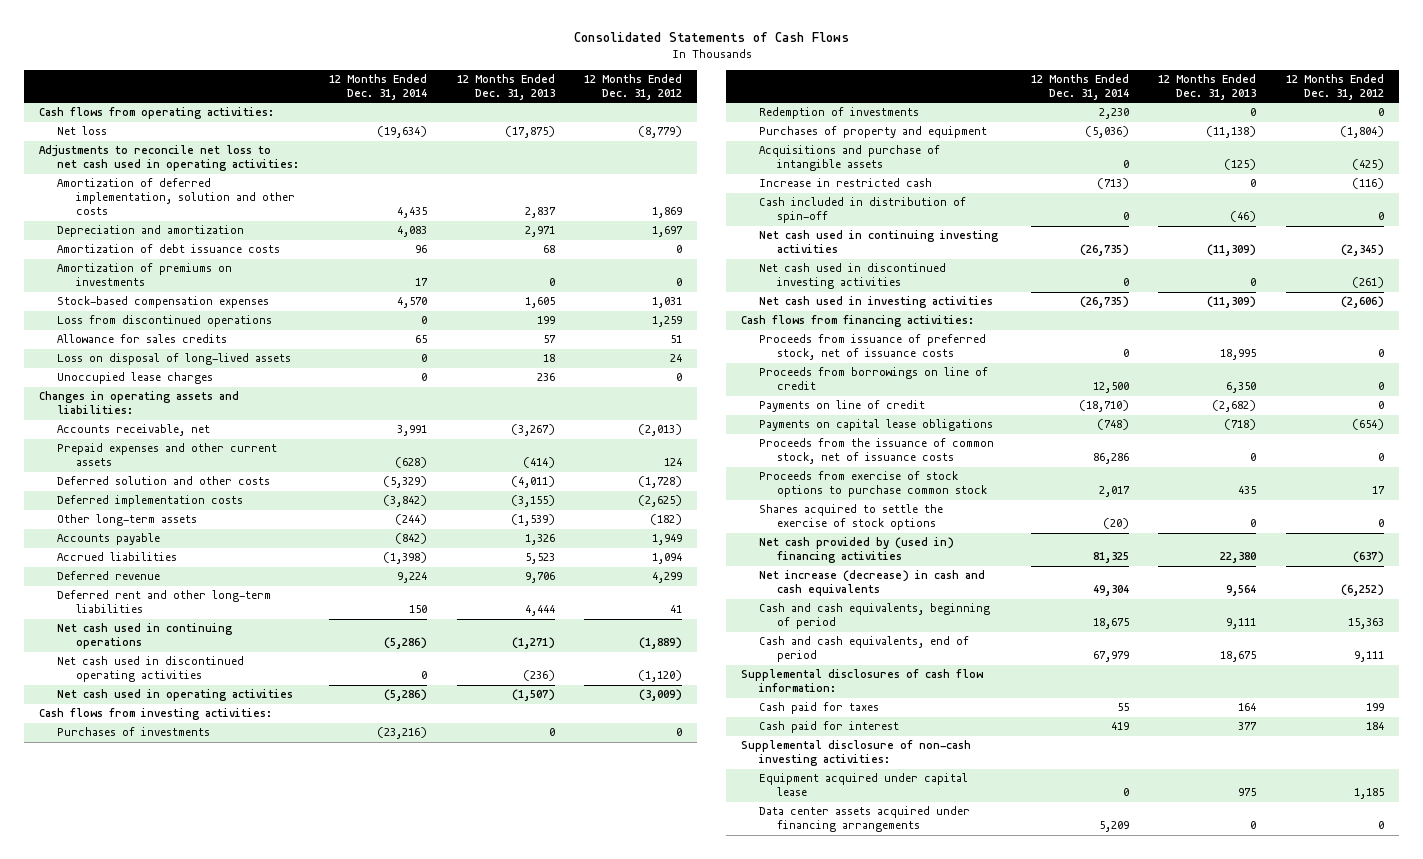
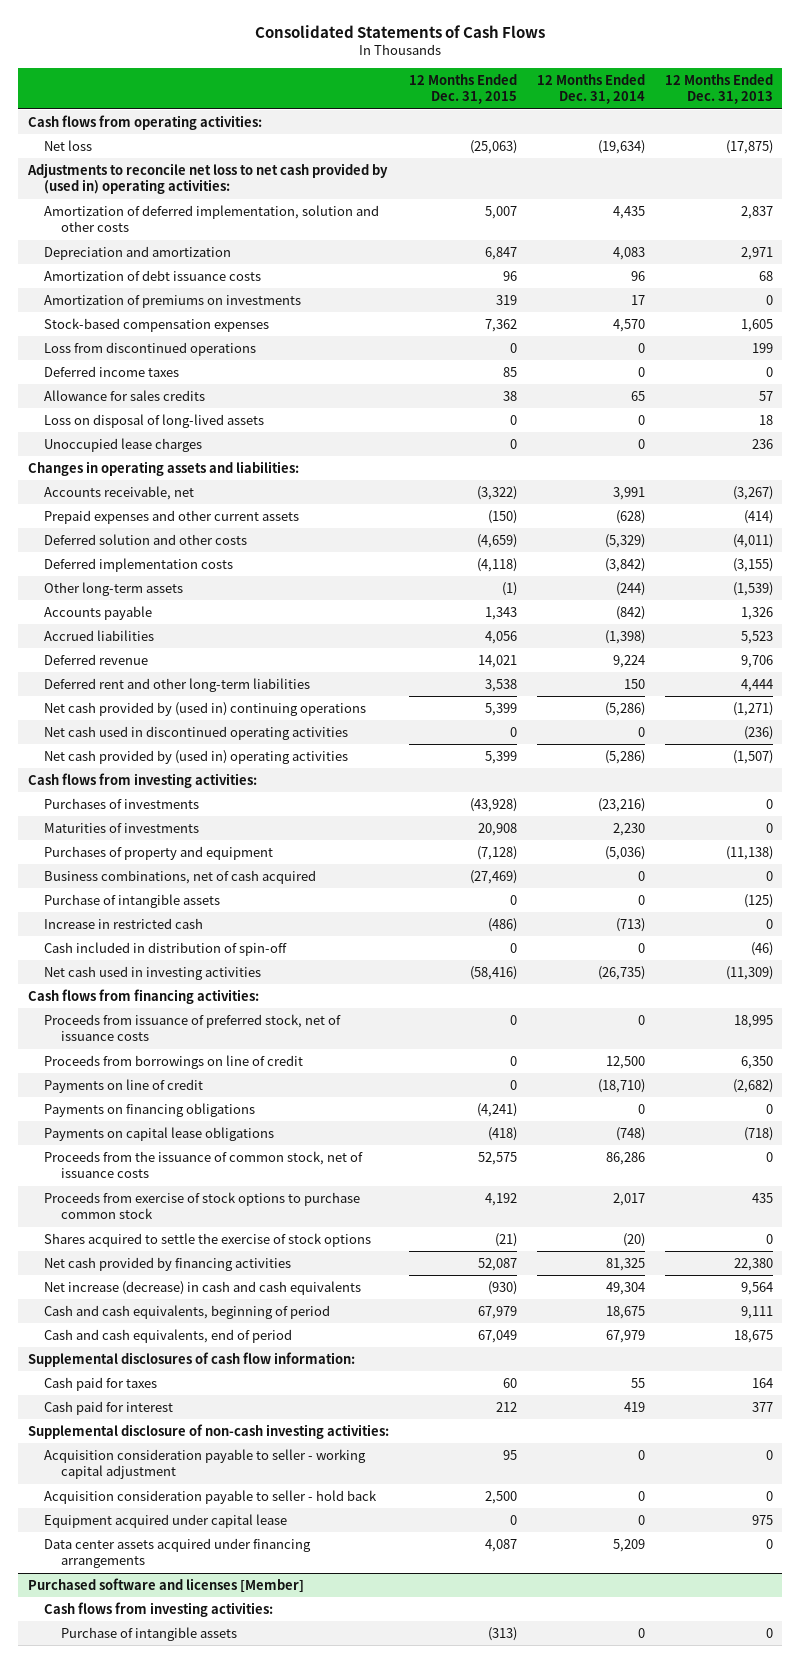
[584,74,683,101] 12 Months Ended Dec. 31, 2012 -> none
none -> [408,73,517,105] 12 Months Ended Dec. 31, 2015
[39,145,300,172] Adjustments to reconcile net loss to net cash used in operating activities: -> [26,162,388,195] Adjustments to reconcile net loss to net cash provided by (used in) operating activities:
none -> [44,365,180,377] Deferred income taxes
[57,623,233,650] Net cash used in continuing operations -> [44,701,367,716] Net cash provided by (used in) continuing operations
[57,689,294,702] Net cash used in operating activities -> [44,749,349,764] Net cash provided by (used in) operating activities
[758,107,919,120] Redemption of investments -> [44,822,200,833] Maturities of investments
none -> [44,869,317,884] Business combinations, net of cash acquired
[758,145,940,172] Acquisitions and purchase of intangible assets -> [44,893,221,908] Purchase of intangible assets
[758,230,998,254] Net cash used in continuing investing activities -> none
[758,263,946,290] Net cash used in discontinued investing activities -> none
none -> [44,1102,256,1117] Payments on financing obligations
[758,537,954,564] Net cash provided by (used in) financing activities -> [44,1256,292,1271] Net cash provided by financing activities
none -> [44,1448,367,1480] Acquisition consideration payable to seller - working capital adjustment
none -> [44,1489,378,1504] Acquisition consideration payable to seller - hold back
none -> [27,1577,304,1593] Purchased software and licenses [Member]
none -> [44,1601,274,1617] Cash flows from investing activities:
none -> [60,1626,237,1641] Purchase of intangible assets

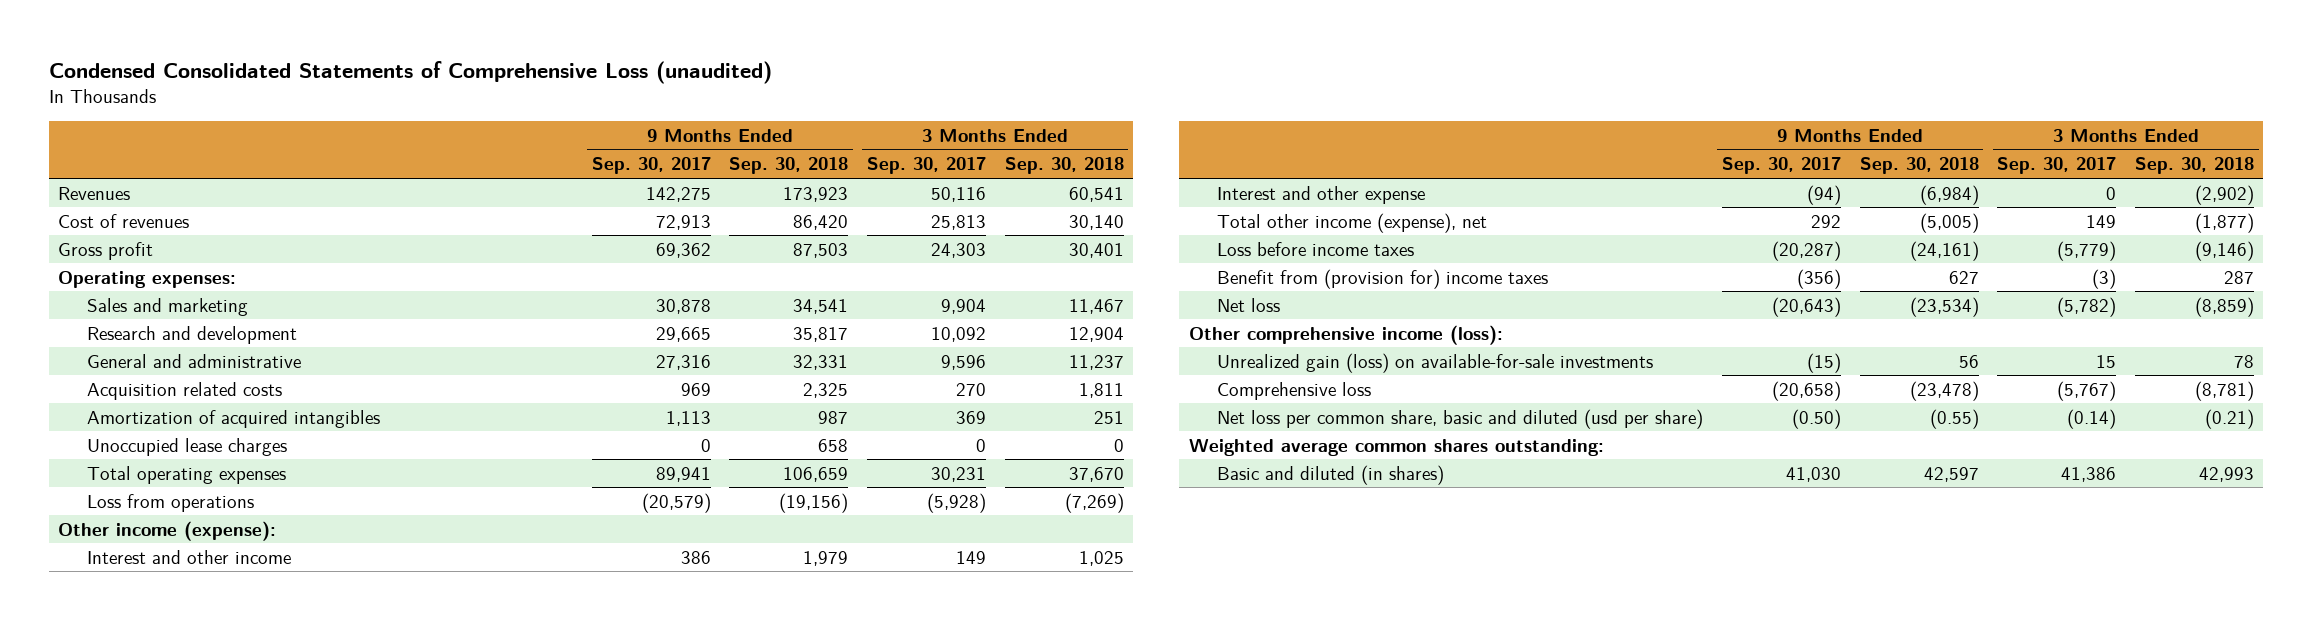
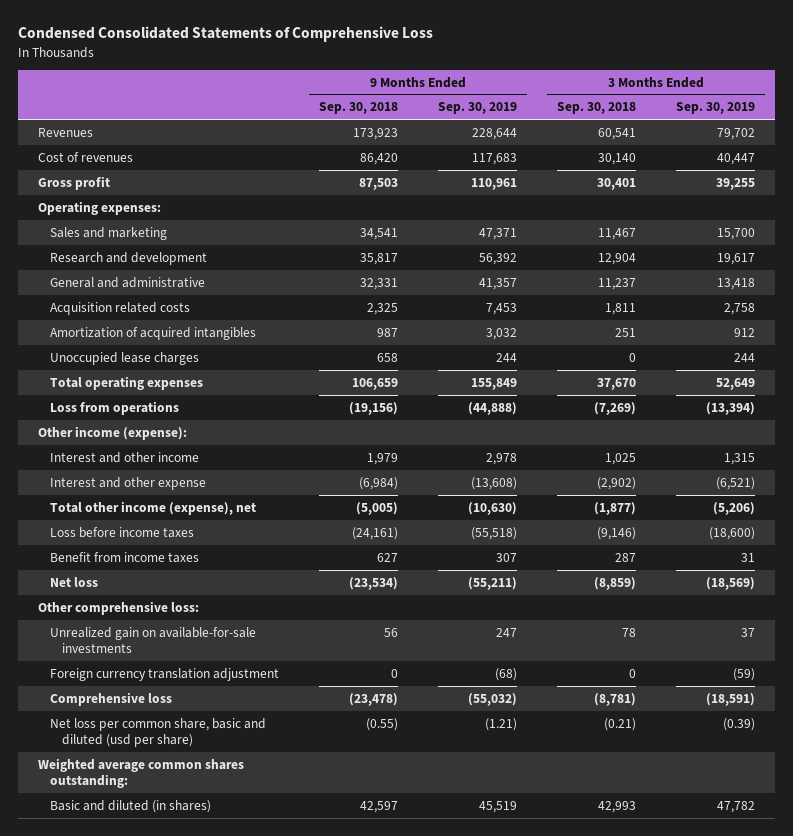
[49,60,773,84] Condensed Consolidated Statements of Comprehensive Loss (unaudited) -> [17,26,433,43] Condensed Consolidated Statements of Comprehensive Loss
[591,157,711,175] Sep. 30, 2017 -> none
[867,157,987,175] Sep. 30, 2017 -> none
none -> [438,102,518,115] Sep. 30, 2019
none -> [676,102,756,115] Sep. 30, 2019
[1217,268,1549,289] Benefit from (provision for) income taxes -> [49,551,199,563] Benefit from income taxes
[1188,324,1503,345] Other comprehensive income (loss): -> [37,600,199,615] Other comprehensive loss:
[1217,352,1654,373] Unrealized gain (loss) on available-for-sale investments -> [49,626,256,654] Unrealized gain on available-for-sale investments
none -> [49,667,279,681] Foreign currency translation adjustment

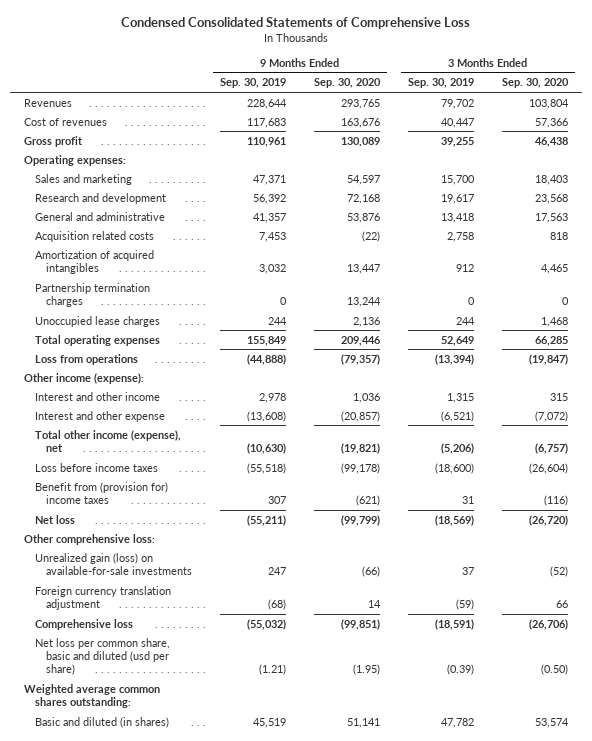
[318,102,398,115] Sep. 30, 2018 -> none
[557,102,637,115] Sep. 30, 2018 -> none
none -> [314,78,382,89] Sep. 30, 2020
none -> [502,78,570,89] Sep. 30, 2020
none -> [34,282,150,307] Partnership termination charges
[49,551,199,563] Benefit from income taxes -> [34,481,168,504] Benefit from (provision for) income taxes
[49,626,256,654] Unrealized gain on available-for-sale investments -> [34,552,192,575] Unrealized gain (loss) on available-for-sale investments

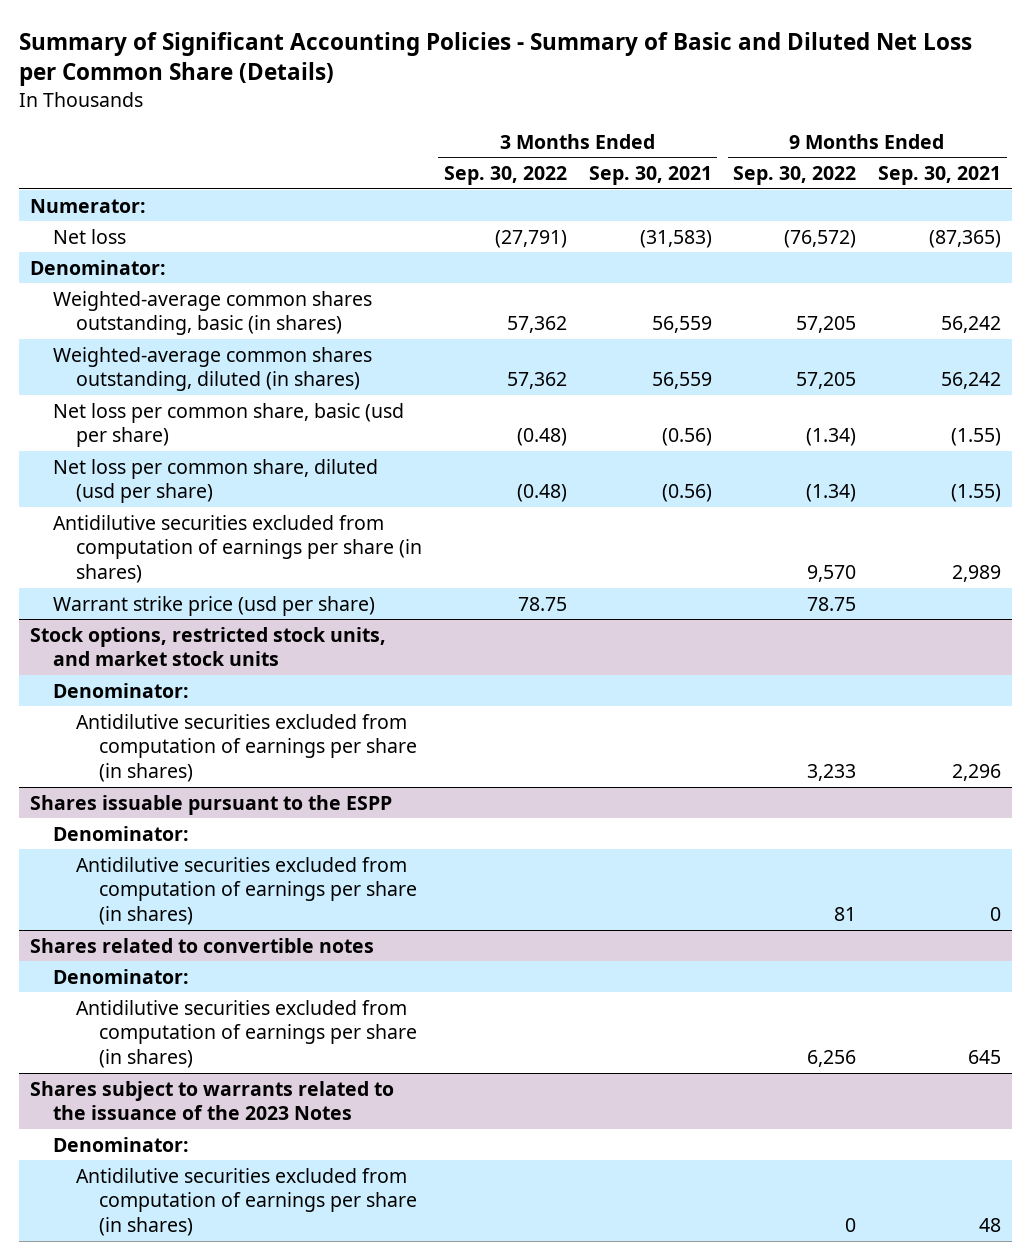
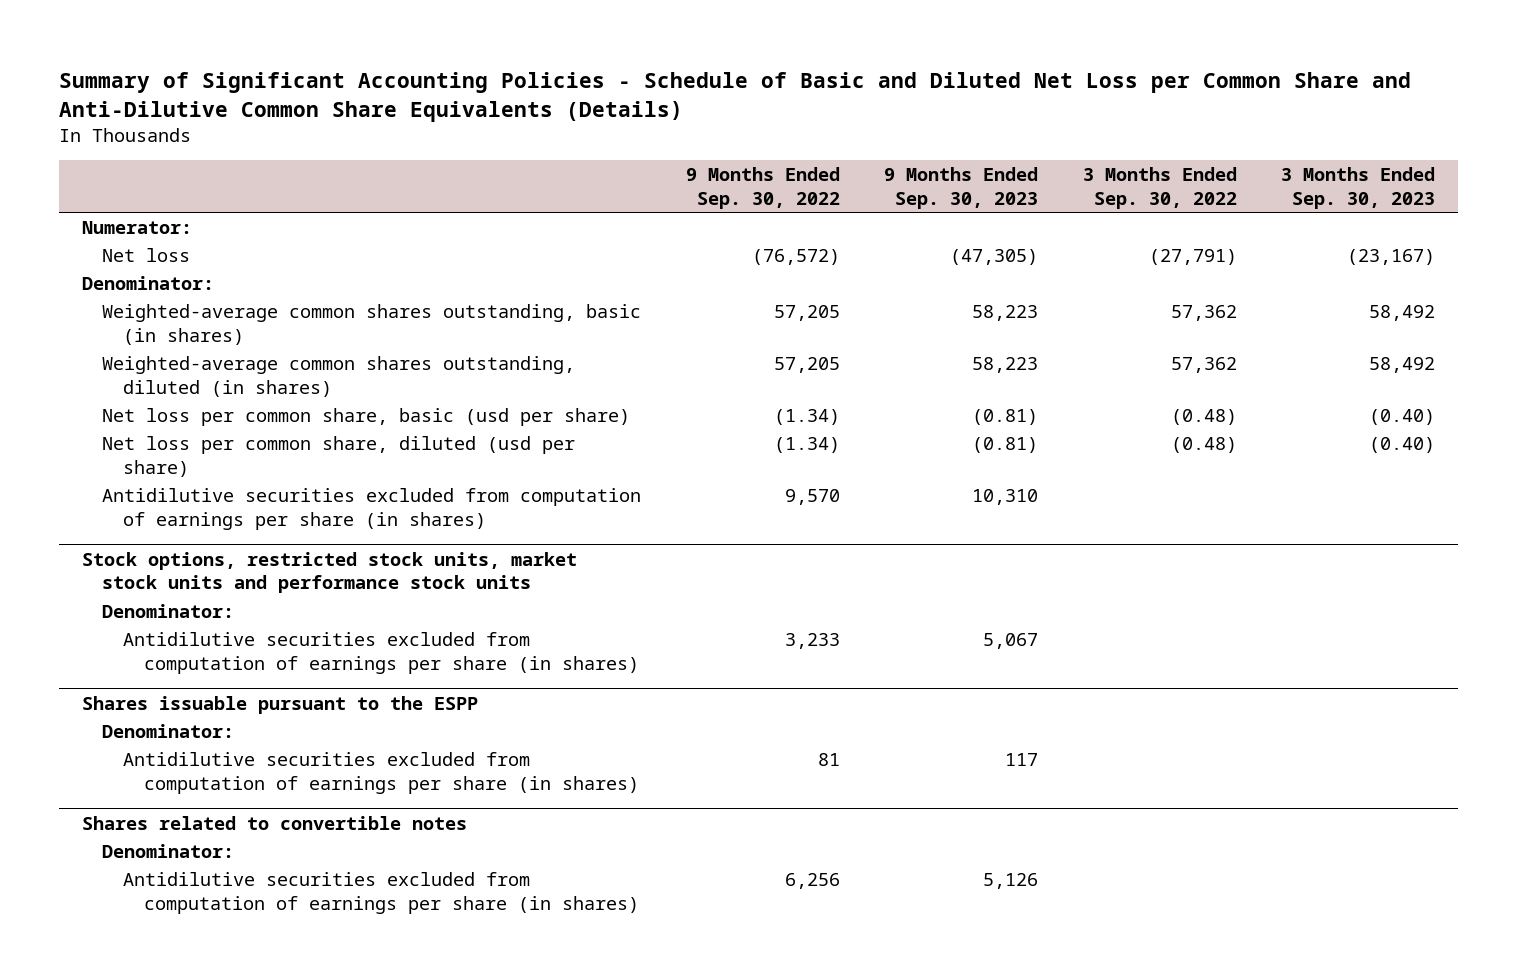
[19,31,973,87] Summary of Significant Accounting Policies - Summary of Basic and Diluted Net Loss per Common Share (Details) -> [59,72,1412,122] Summary of Significant Accounting Policies - Schedule of Basic and Diluted Net Loss per Common Share and Anti-Dilutive Common Share Equivalents (Details)
[588,166,712,186] Sep. 30, 2021 -> none
[878,166,1002,186] Sep. 30, 2021 -> none
none -> [884,167,1039,209] 9 Months Ended Sep. 30, 2023
none -> [1281,167,1436,209] 3 Months Ended Sep. 30, 2023
[53,595,376,616] Warrant strike price (usd per share) -> none
[30,626,387,667] Stock options, restricted stock units, and market stock units -> [81,551,577,594] Stock options, restricted stock units, market stock units and performance stock units
[30,1080,395,1121] Shares subject to warrants related to the issuance of the 2023 Notes -> none
[53,1136,190,1152] Denominator: -> none
[75,1167,417,1237] Antidilutive securities excluded from computation of earnings per share (in shares) -> none

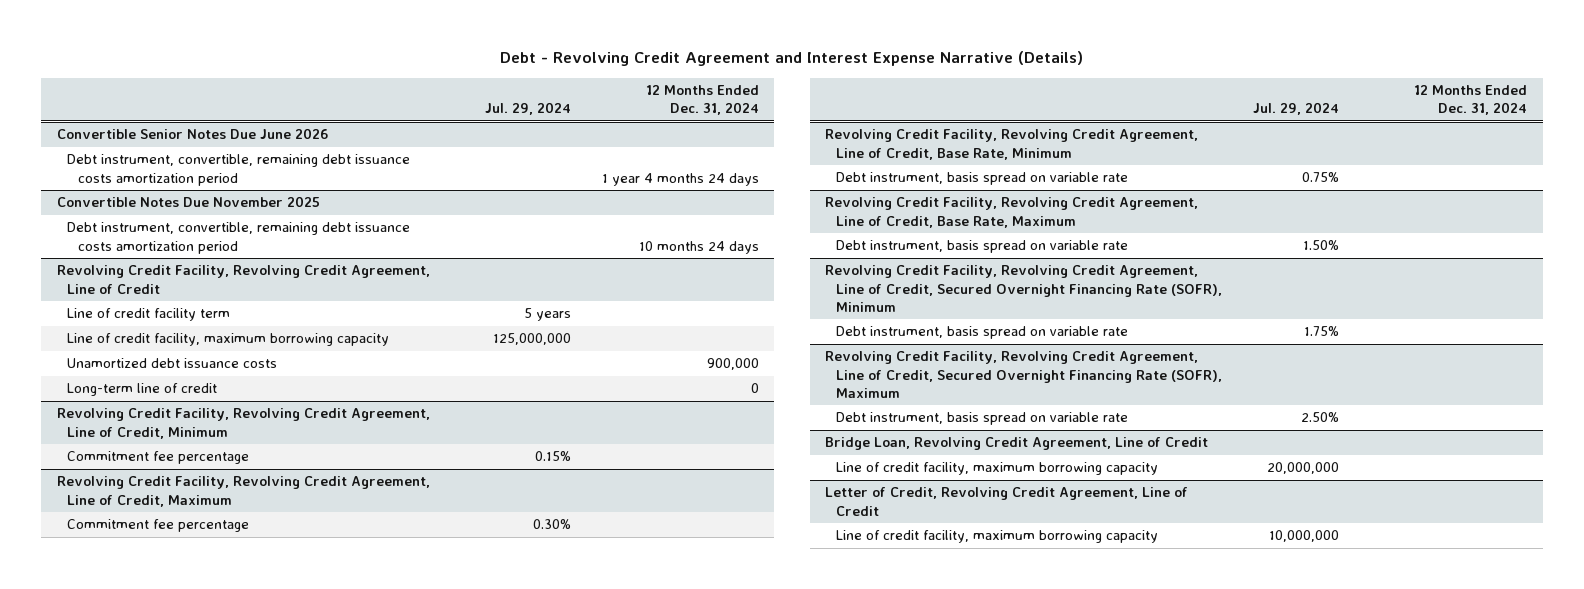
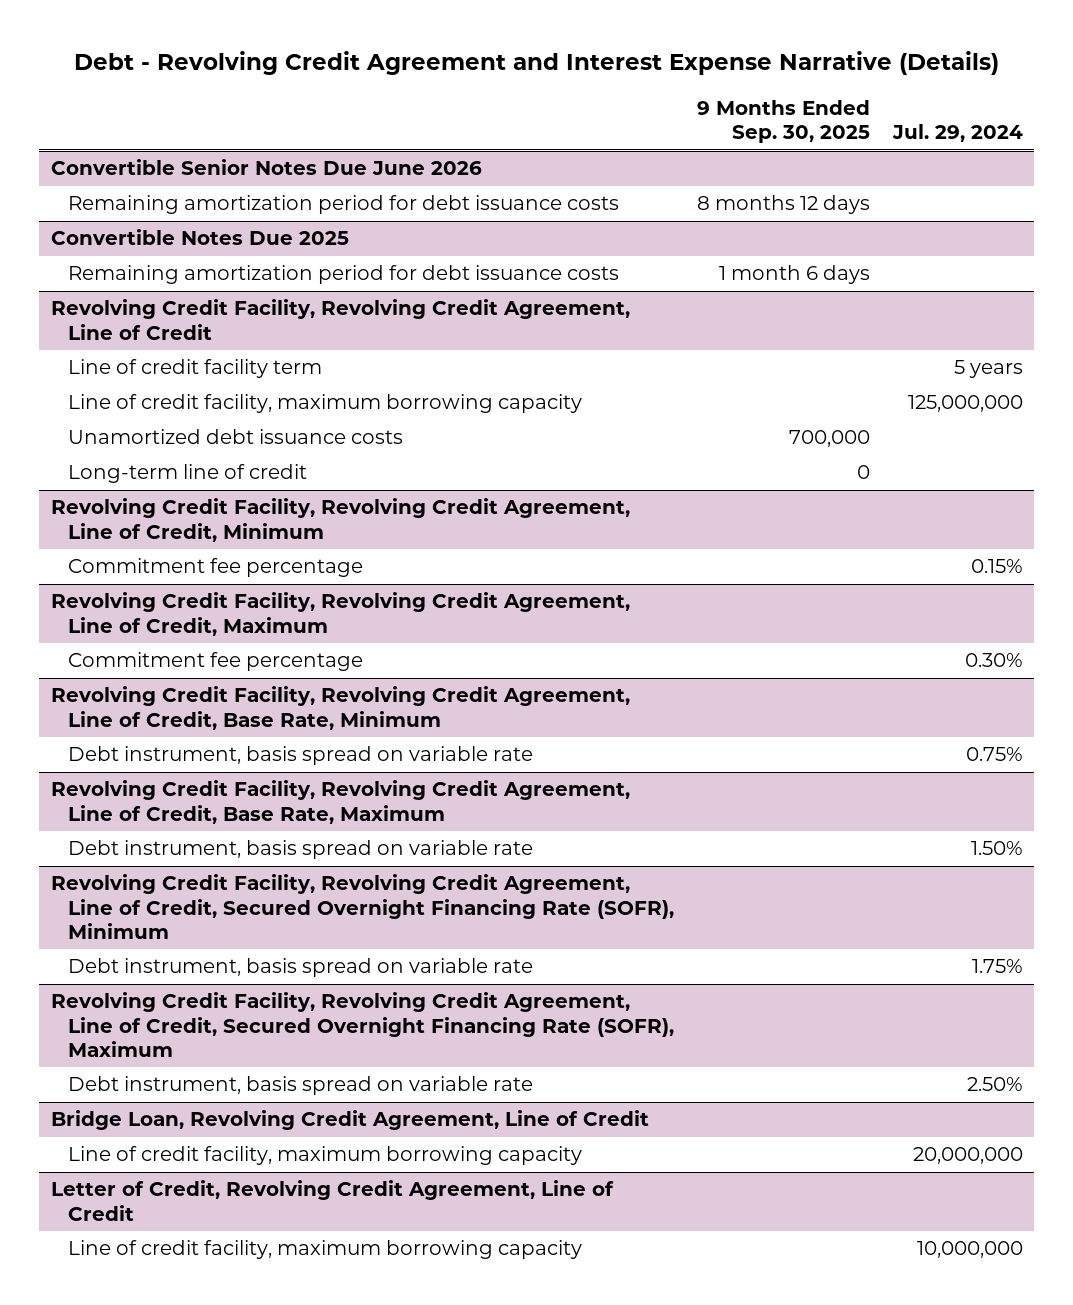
[645,84,759,116] 12 Months Ended Dec. 31, 2024 -> none
none -> [696,99,870,144] 9 Months Ended Sep. 30, 2025
[67,154,411,186] Debt instrument, convertible, remaining debt issuance costs amortization period -> [67,195,619,215] Remaining amortization period for debt issuance costs
[56,196,320,208] Convertible Notes Due November 2025 -> [50,229,349,246] Convertible Notes Due 2025
[67,222,411,254] Debt instrument, convertible, remaining debt issuance costs amortization period -> [67,265,619,285] Remaining amortization period for debt issuance costs

